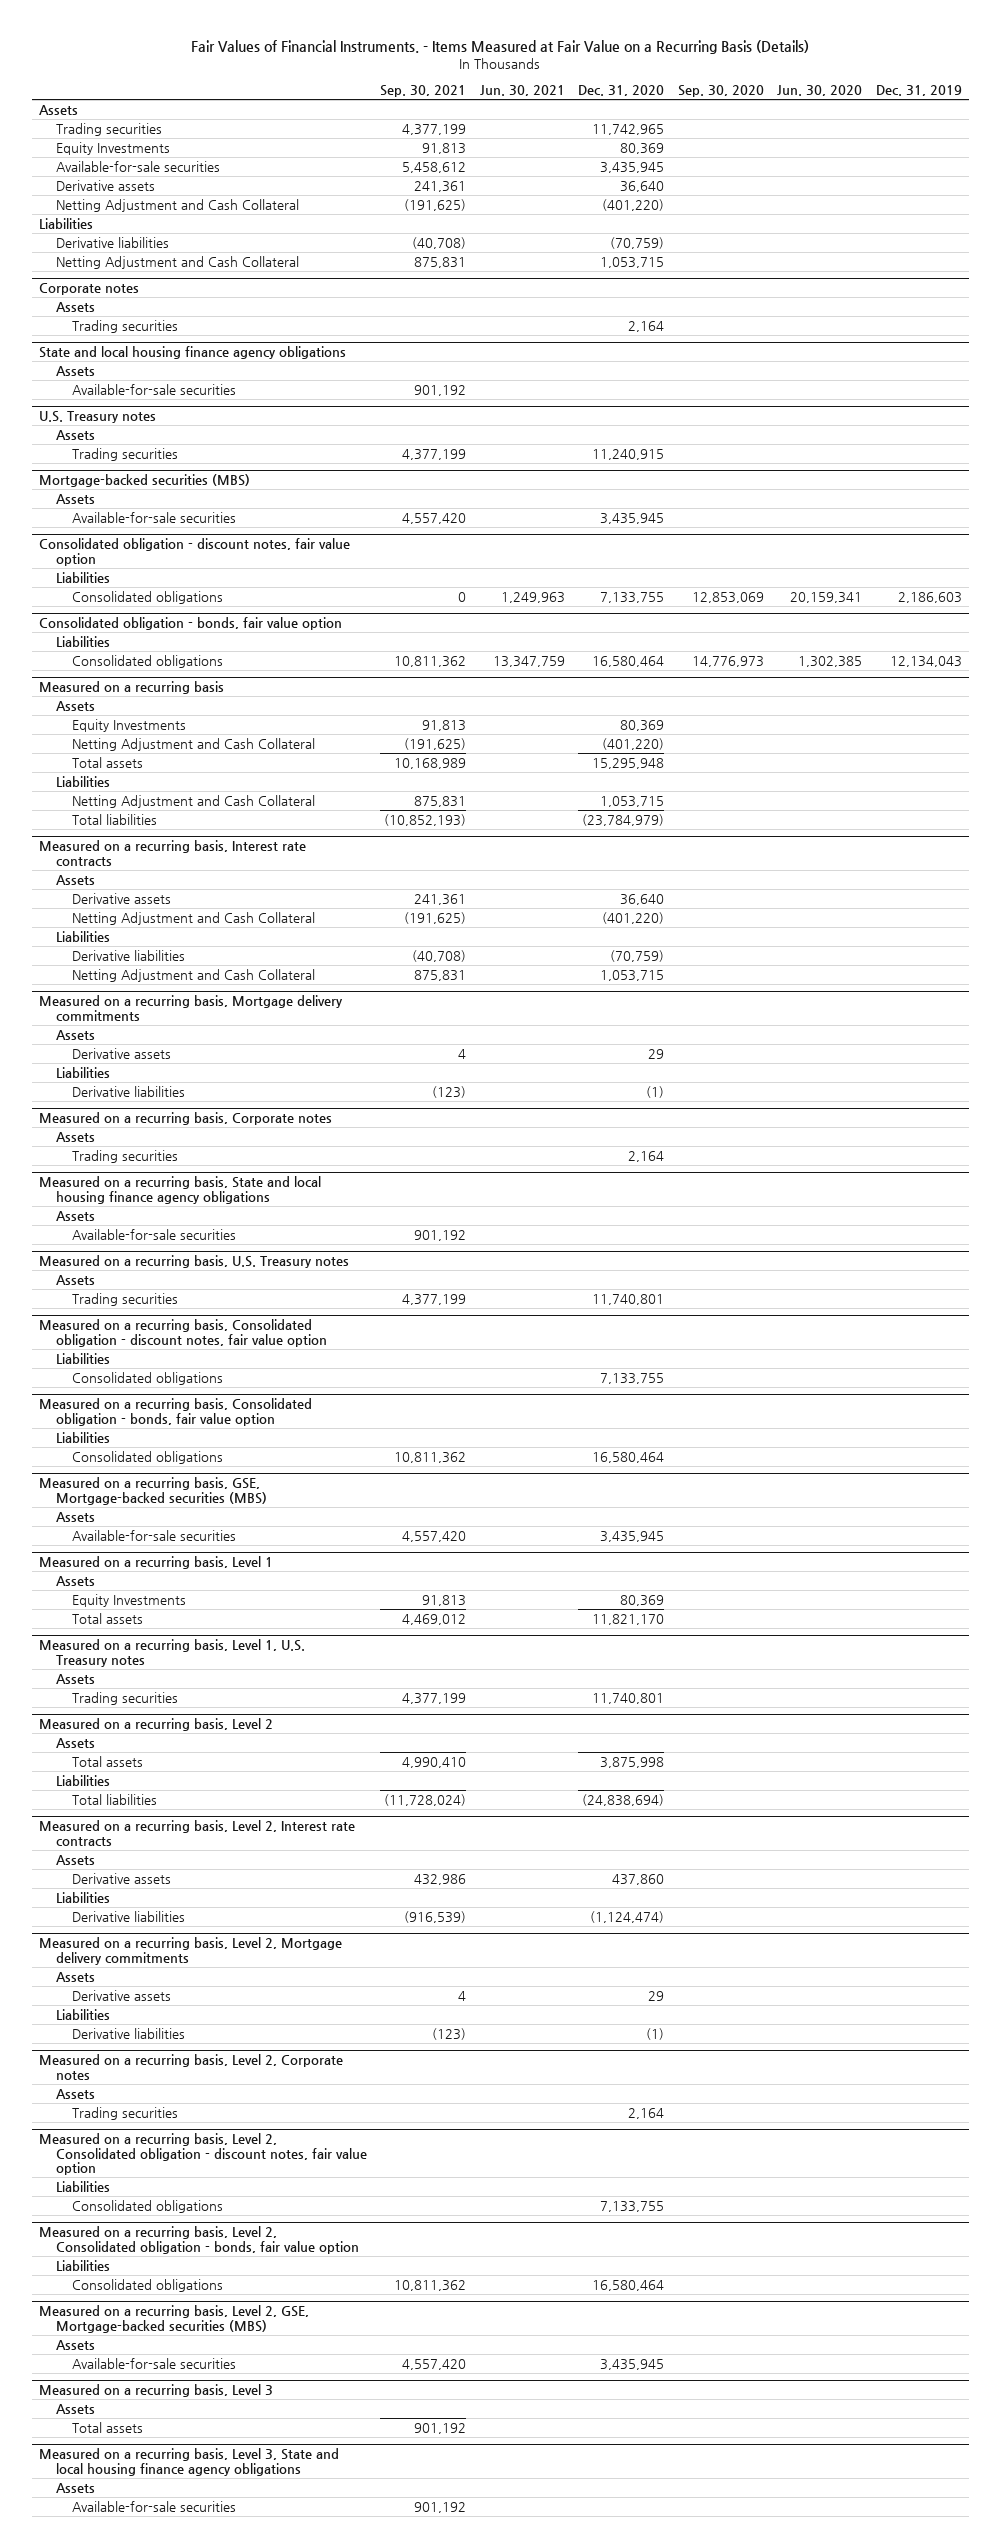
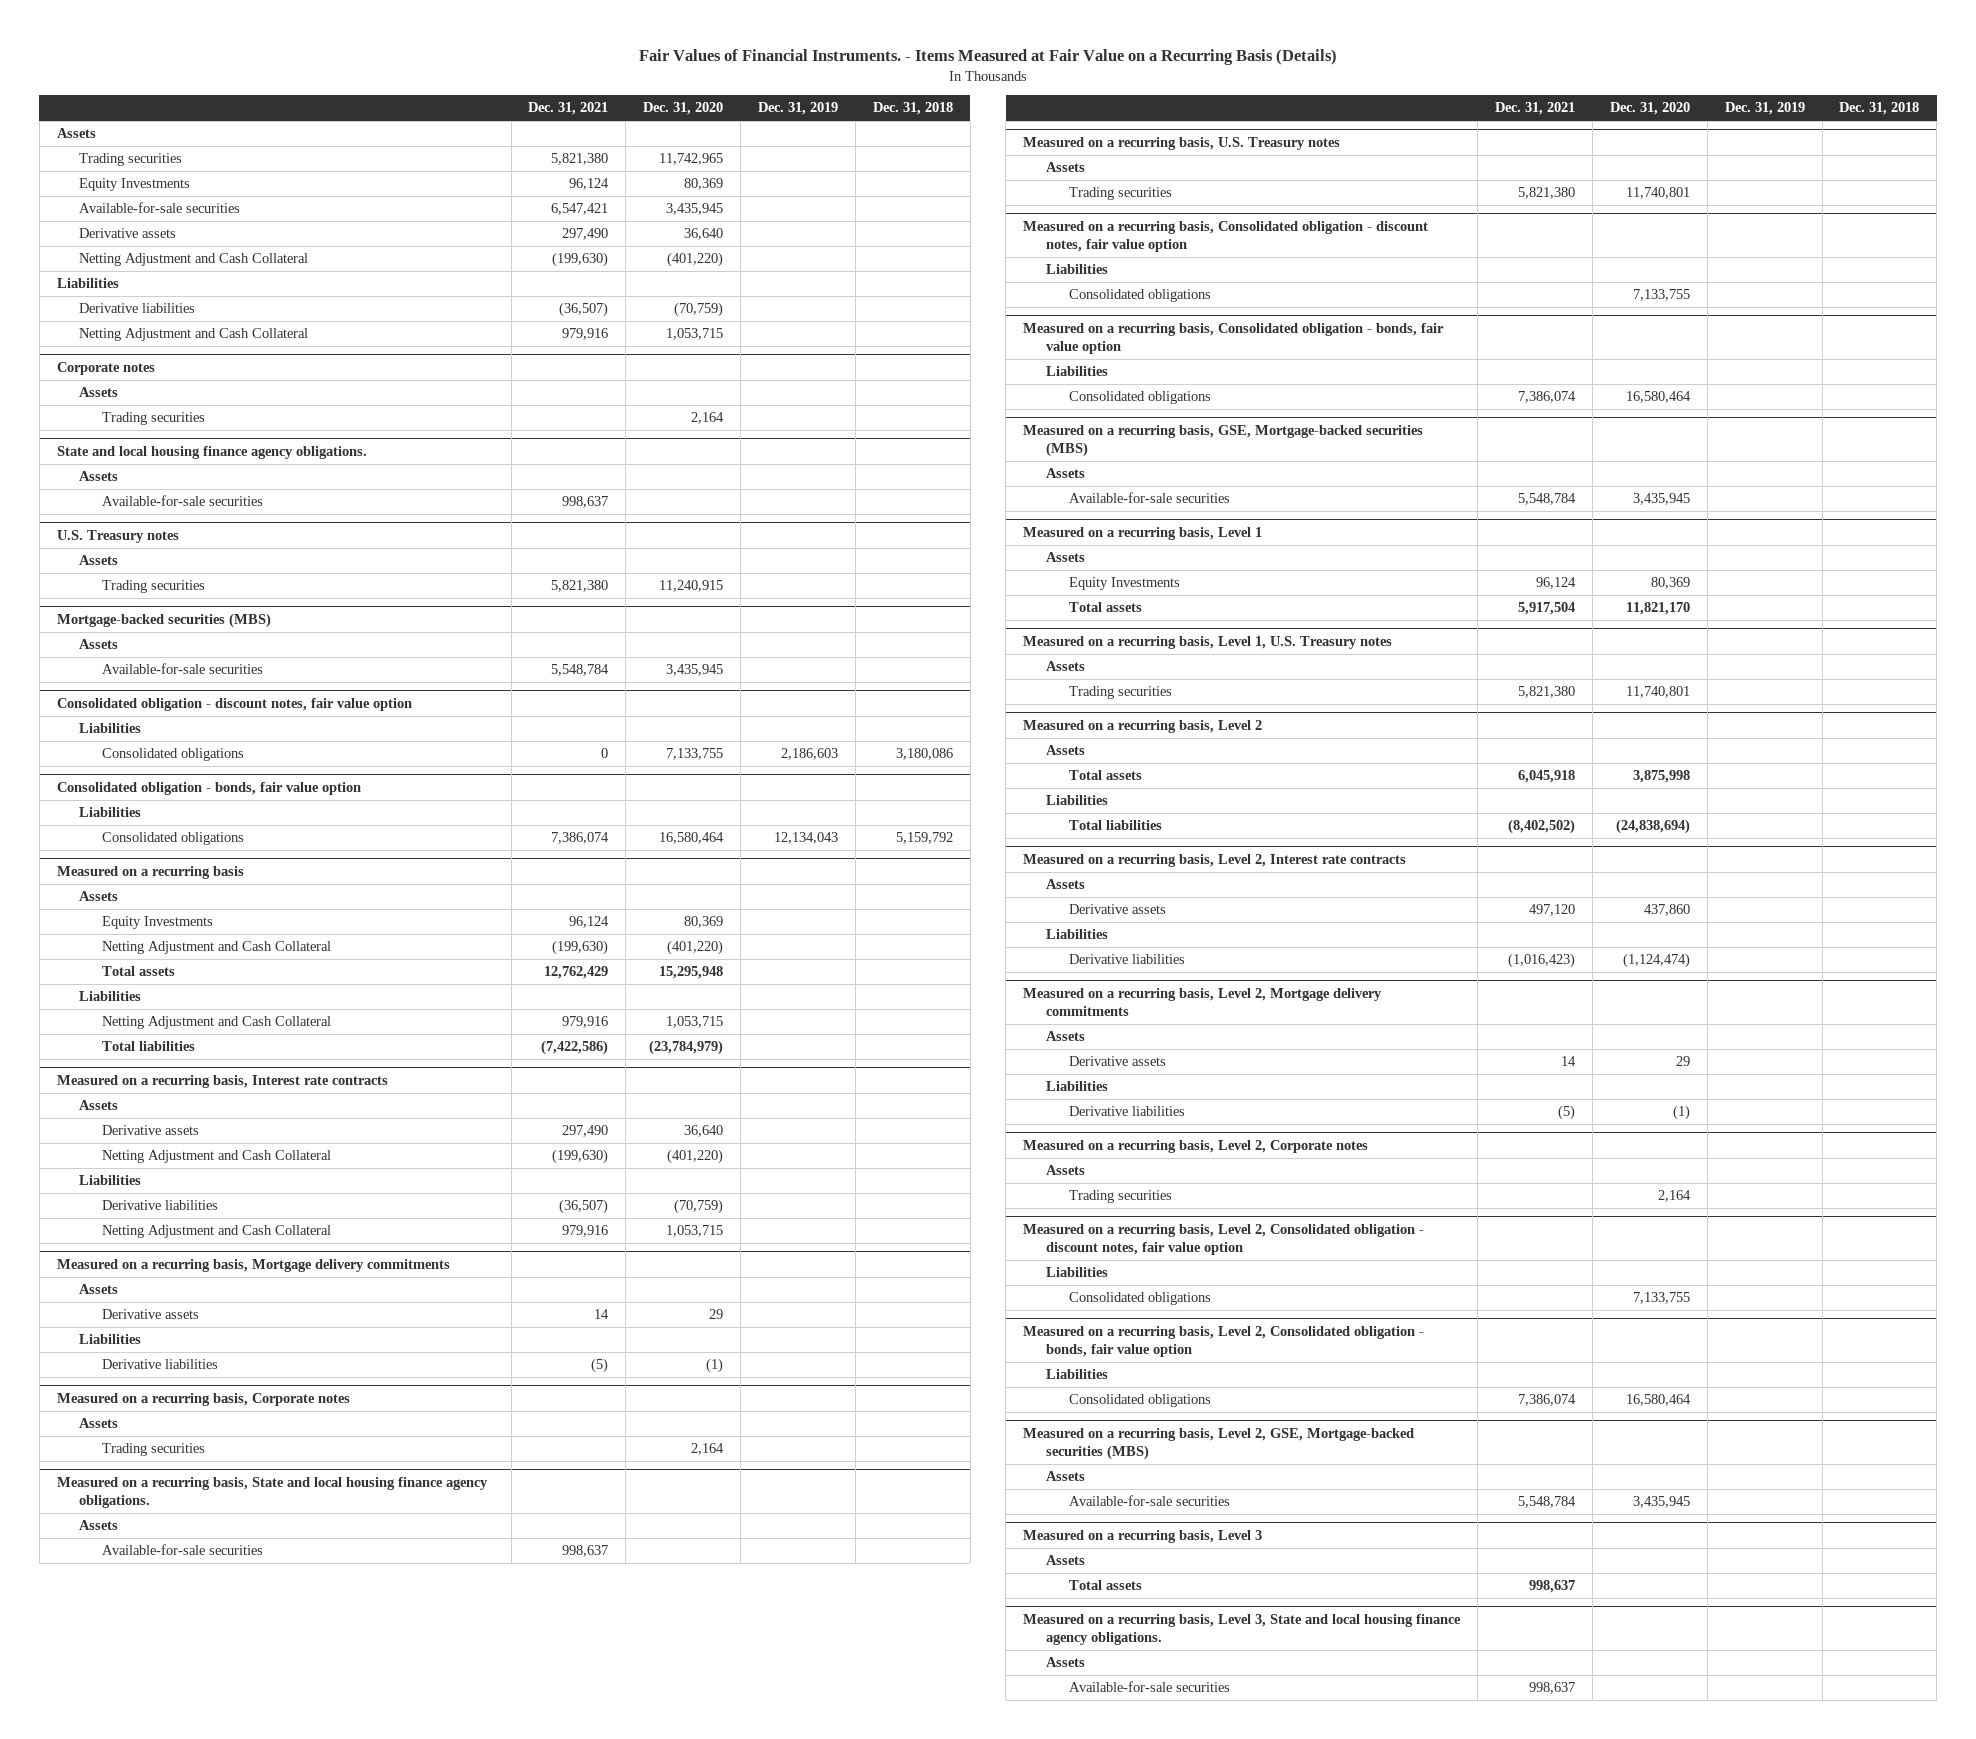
[380,84,467,97] Sep. 30, 2021 -> none
[479,84,565,96] Jun. 30, 2021 -> none
[677,84,764,97] Sep. 30, 2020 -> none
[777,84,863,96] Jun. 30, 2020 -> none
none -> [528,102,609,116] Dec. 31, 2021
none -> [872,102,953,116] Dec. 31, 2018
[38,346,346,360] State and local housing finance agency obligations -> [56,446,367,460] State and local housing finance agency obligations.
[38,1176,321,1204] Measured on a recurring basis, State and local housing finance agency obligations -> [56,1477,488,1508] Measured on a recurring basis, State and local housing finance agency obligations.
[38,2448,339,2476] Measured on a recurring basis, Level 3, State and local housing finance agency obligations -> [1023,1614,1462,1645] Measured on a recurring basis, Level 3, State and local housing finance agency obligations.

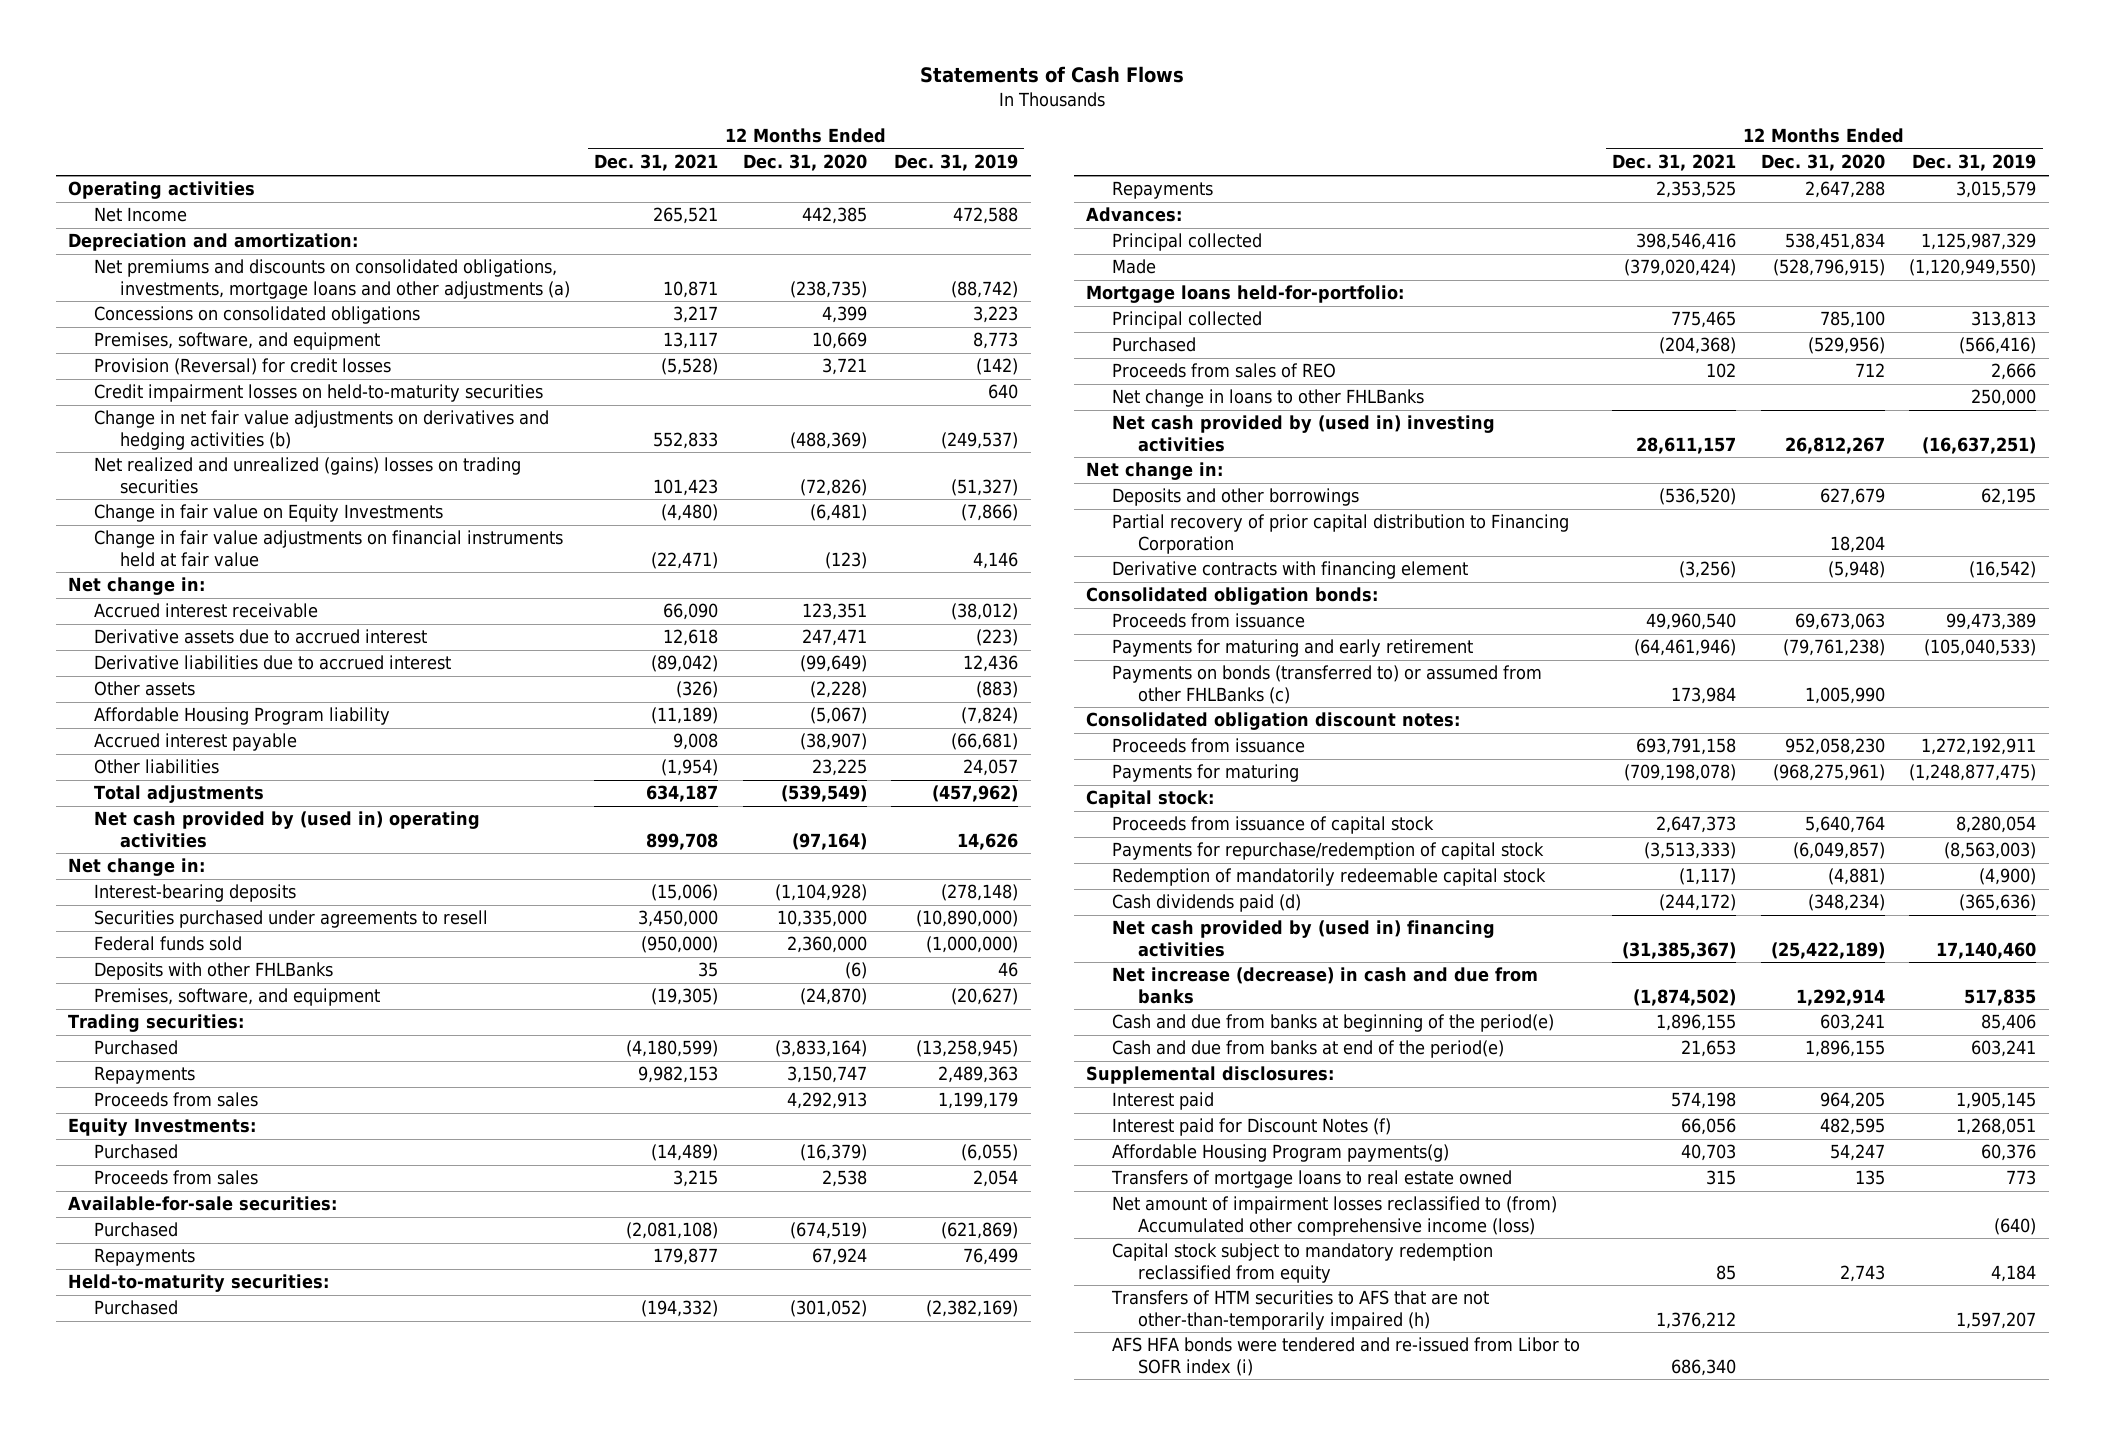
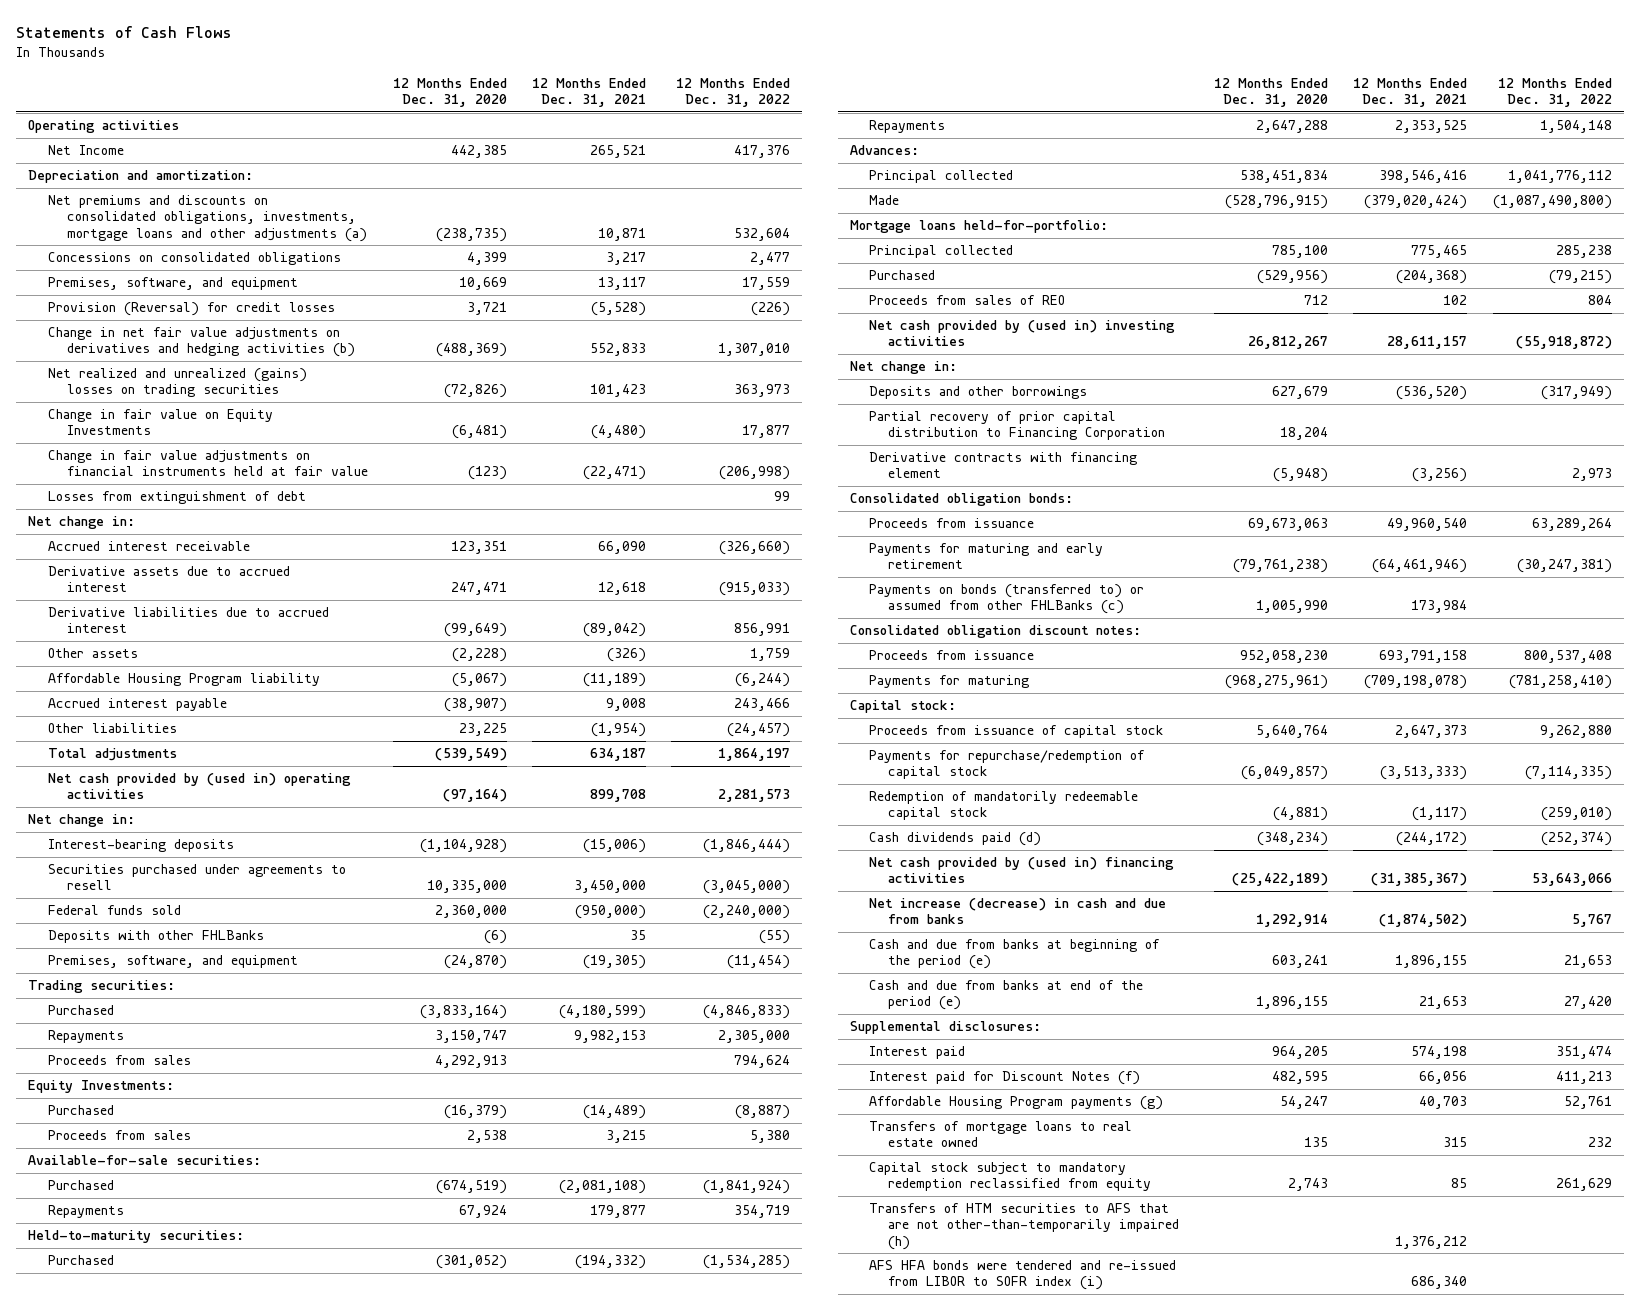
[894,154,1019,172] Dec. 31, 2019 -> none
none -> [675,77,790,108] 12 Months Ended Dec. 31, 2022
[93,384,543,403] Credit impairment losses on held-to-maturity securities -> none
none -> [47,491,306,505] Losses from extinguishment of debt
[1111,389,1424,408] Net change in loans to other FHLBanks -> none
[1111,1014,1554,1033] Cash and due from banks at beginning of the period(e) -> [869,939,1161,970] Cash and due from banks at beginning of the period (e)
[1111,1040,1504,1059] Cash and due from banks at end of the period(e) -> [869,980,1144,1011] Cash and due from banks at end of the period (e)
[1111,1144,1449,1163] Affordable Housing Program payments(g) -> [869,1096,1164,1111] Affordable Housing Program payments (g)
[1111,1196,1557,1236] Net amount of impairment losses reclassified to (from) Accumulated other comprehensive income (loss) -> none
[1111,1337,1580,1376] AFS HFA bonds were tendered and re-issued from Libor to SOFR index (i) -> [869,1260,1177,1291] AFS HFA bonds were tendered and re-issued from LIBOR to SOFR index (i)

